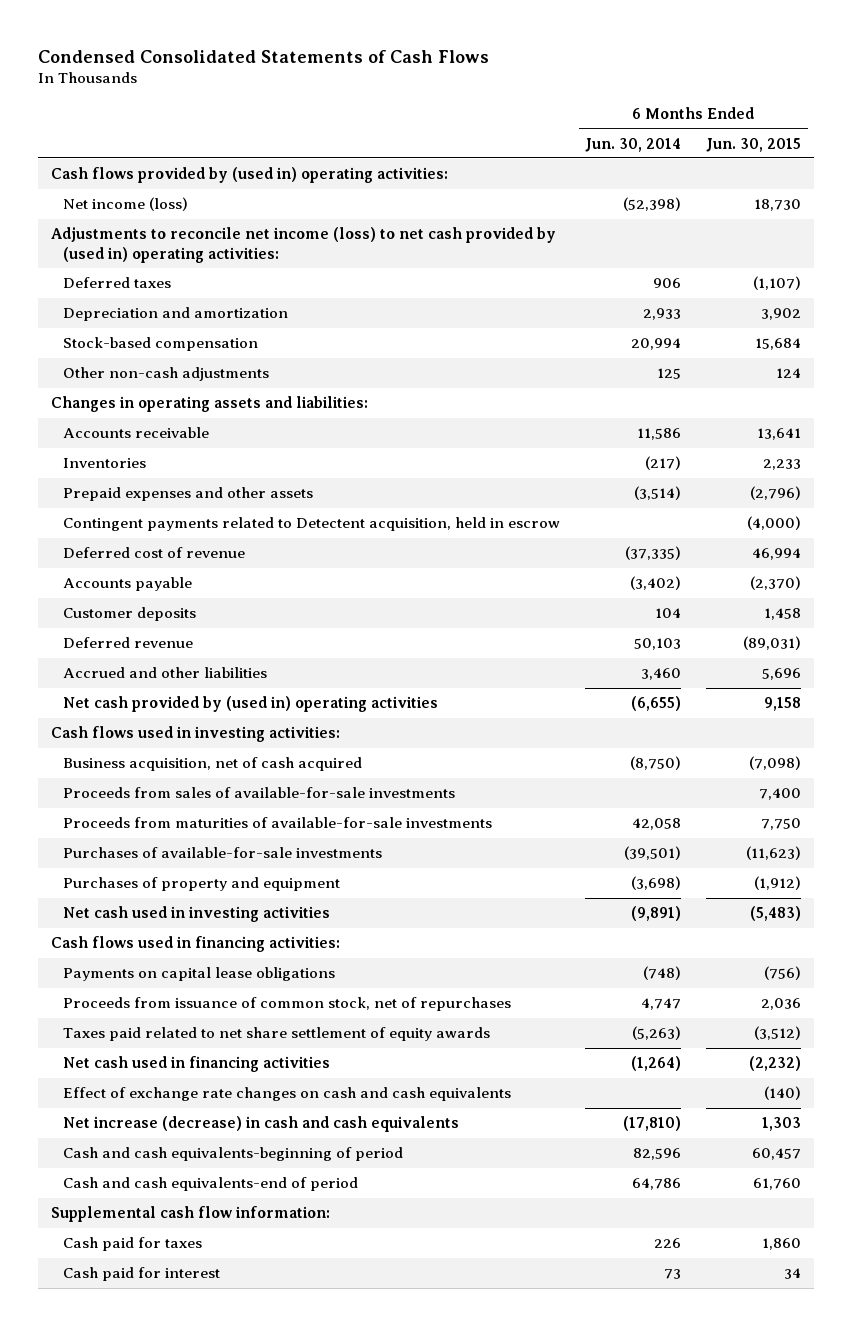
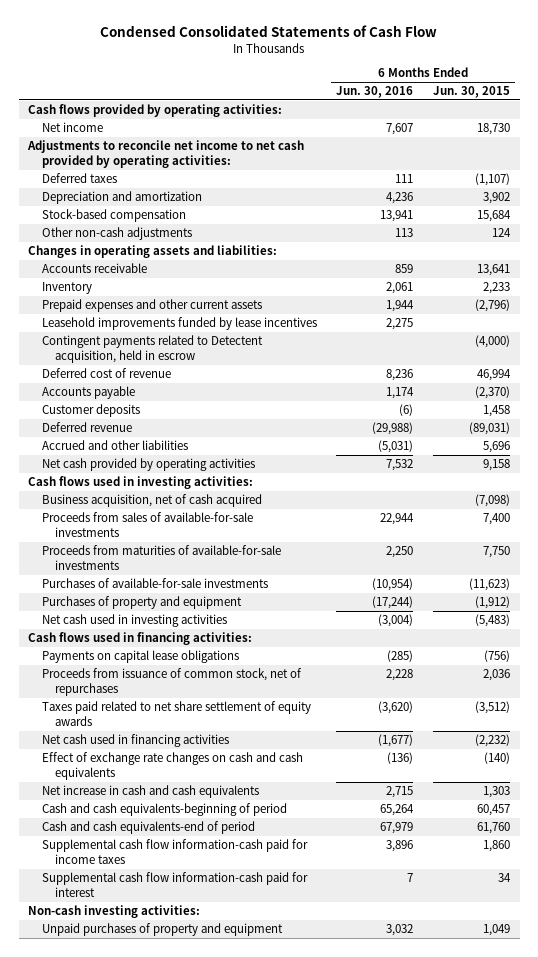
[38,49,490,63] Condensed Consolidated Statements of Cash Flows -> [100,24,438,37] Condensed Consolidated Statements of Cash Flow
[584,137,681,152] Jun. 30, 2014 -> none
none -> [336,86,414,99] Jun. 30, 2016
[51,167,449,184] Cash flows provided by (used in) operating activities: -> [28,104,283,118] Cash flows provided by operating activities:
[62,197,188,212] Net income (loss) -> [41,122,103,133] Net income
[51,227,557,263] Adjustments to reconcile net income (loss) to net cash provided by (used in) operating activities: -> [27,140,305,168] Adjustments to reconcile net income to net cash provided by operating activities:
[62,458,146,469] Inventories -> [41,282,92,295] Inventory
[62,487,313,502] Prepaid expenses and other assets -> [41,299,262,313] Prepaid expenses and other current assets
none -> [41,317,317,331] Leasehold improvements funded by lease incentives
[62,696,438,713] Net cash provided by (used in) operating activities -> [41,458,255,472] Net cash provided by operating activities
[62,1116,459,1133] Net increase (decrease) in cash and cash equivalents -> [41,785,259,799] Net increase in cash and cash equivalents
[51,1206,331,1223] Supplemental cash flow information: -> none
[62,1237,202,1252] Cash paid for taxes -> [41,839,308,864] Supplemental cash flow information-cash paid for income taxes
[62,1267,220,1282] Cash paid for interest -> [41,872,308,897] Supplemental cash flow information-cash paid for interest
none -> [28,905,201,919] Non-cash investing activities:
none -> [41,923,283,937] Unpaid purchases of property and equipment

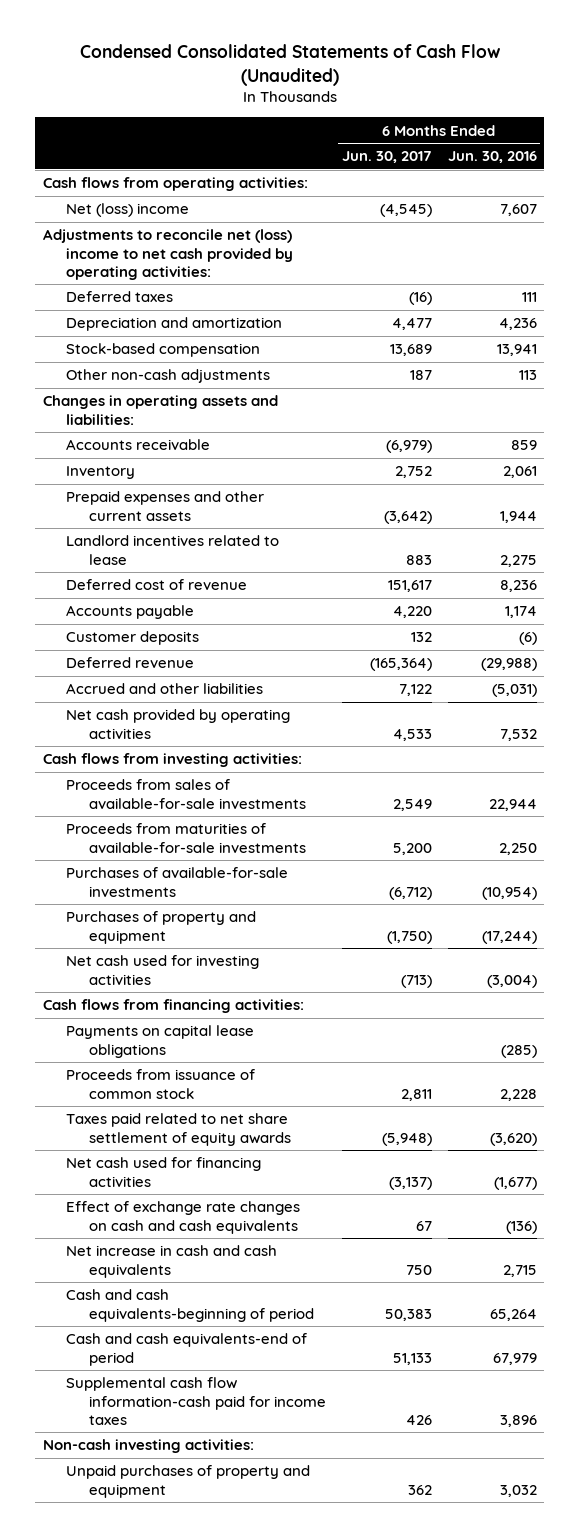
[100,24,438,37] Condensed Consolidated Statements of Cash Flow -> [79,44,500,86] Condensed Consolidated Statements of Cash Flow (Unaudited)
[432,86,510,99] Jun. 30, 2015 -> none
none -> [341,151,432,164] Jun. 30, 2017
[28,104,283,118] Cash flows provided by operating activities: -> [42,177,308,192] Cash flows from operating activities:
[41,122,103,133] Net income -> [65,203,189,218] Net (loss) income
[27,140,305,168] Adjustments to reconcile net income to net cash provided by operating activities: -> [42,229,293,280] Adjustments to reconcile net (loss) income to net cash provided by operating activities:
[41,335,263,363] Contingent payments related to Detectent acquisition, held in escrow -> none
[41,317,317,331] Leasehold improvements funded by lease incentives -> [65,535,279,565] Landlord incentives related to lease
[41,494,262,508] Business acquisition, net of cash acquired -> none
[28,476,254,490] Cash flows used in investing activities: -> [42,753,302,768] Cash flows from investing activities:
[41,614,227,628] Net cash used in investing activities -> [65,955,259,985] Net cash used for investing activities
[28,632,253,646] Cash flows used in financing activities: -> [42,999,304,1014] Cash flows from financing activities:
[41,668,302,696] Proceeds from issuance of common stock, net of repurchases -> [65,1069,255,1099] Proceeds from issuance of common stock
[41,734,229,748] Net cash used in financing activities -> [65,1157,261,1187] Net cash used for financing activities
[41,872,308,897] Supplemental cash flow information-cash paid for interest -> none

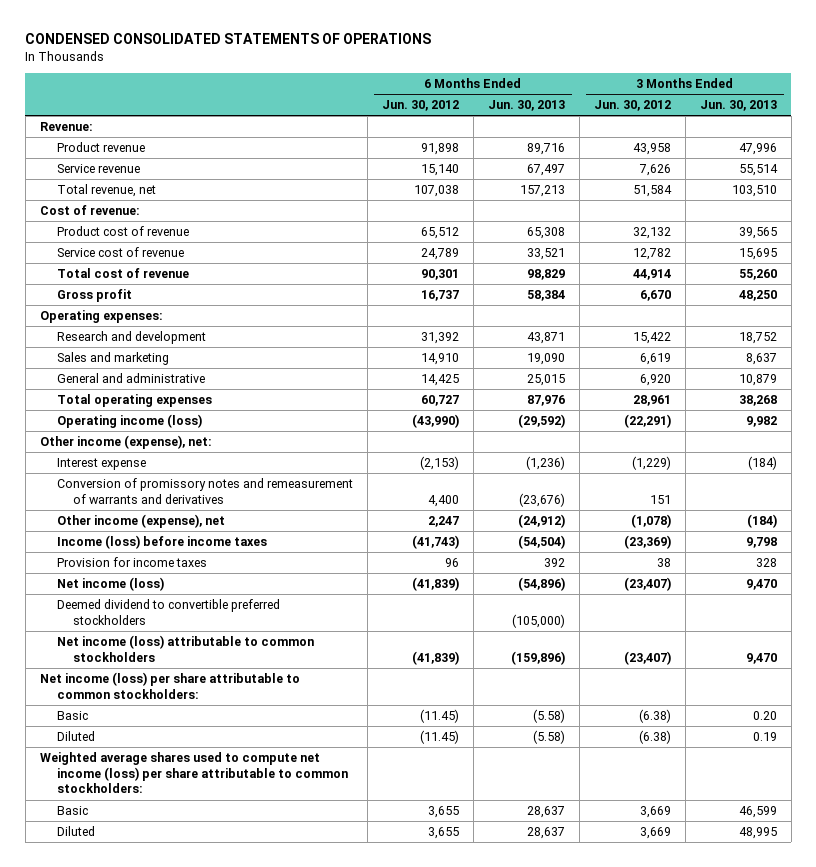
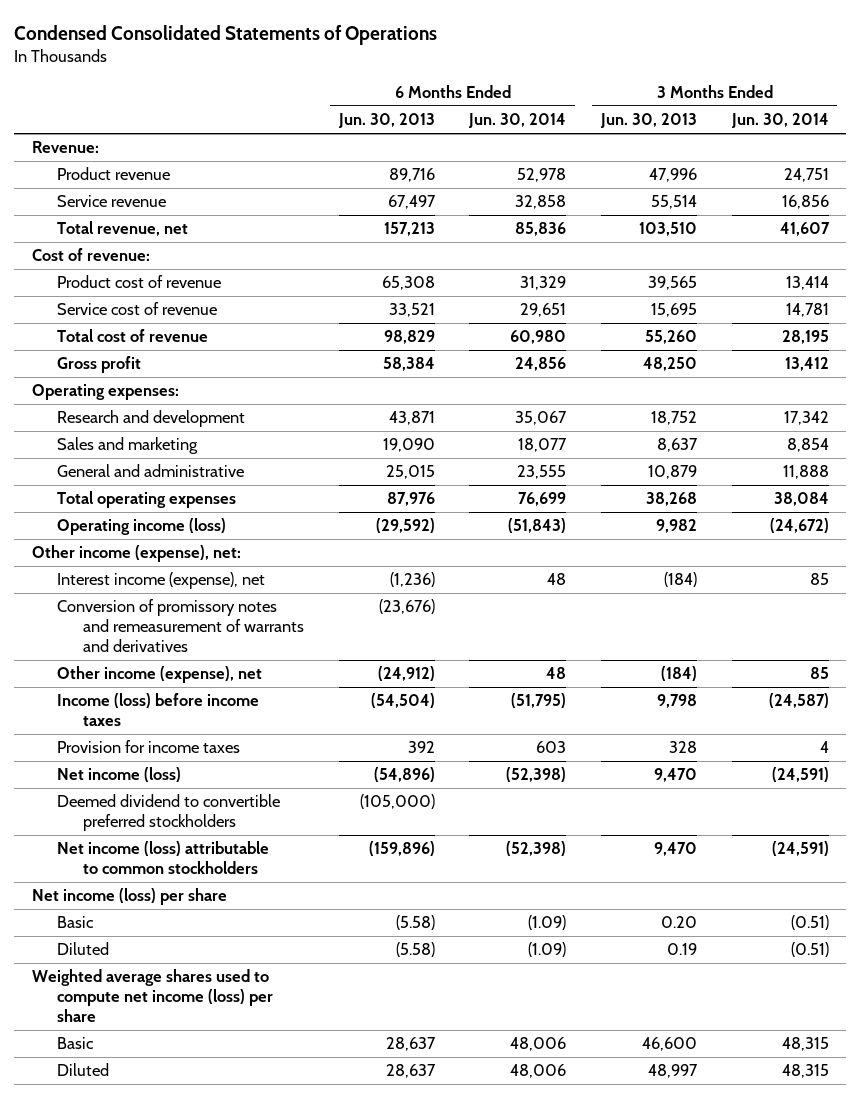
[25,33,432,45] CONDENSED CONSOLIDATED STATEMENTS OF OPERATIONS -> [14,24,438,45] Condensed Consolidated Statements of Operations
[381,99,459,111] Jun. 30, 2012 -> none
[593,99,671,111] Jun. 30, 2012 -> none
none -> [468,113,567,129] Jun. 30, 2014
none -> [730,113,829,129] Jun. 30, 2014
[56,457,146,470] Interest expense -> [57,572,266,590] Interest income (expense), net
[39,671,300,699] Net income (loss) per share attributable to common stockholders: -> [31,888,227,906] Net income (loss) per share
[39,751,348,794] Weighted average shares used to compute net income (loss) per share attributable to common stockholders: -> [31,969,274,1022] Weighted average shares used to compute net income (loss) per share
[738,805,777,818] 46,599 -> [641,1037,697,1052] 46,600
[738,826,777,839] 48,995 -> [647,1064,698,1079] 48,997

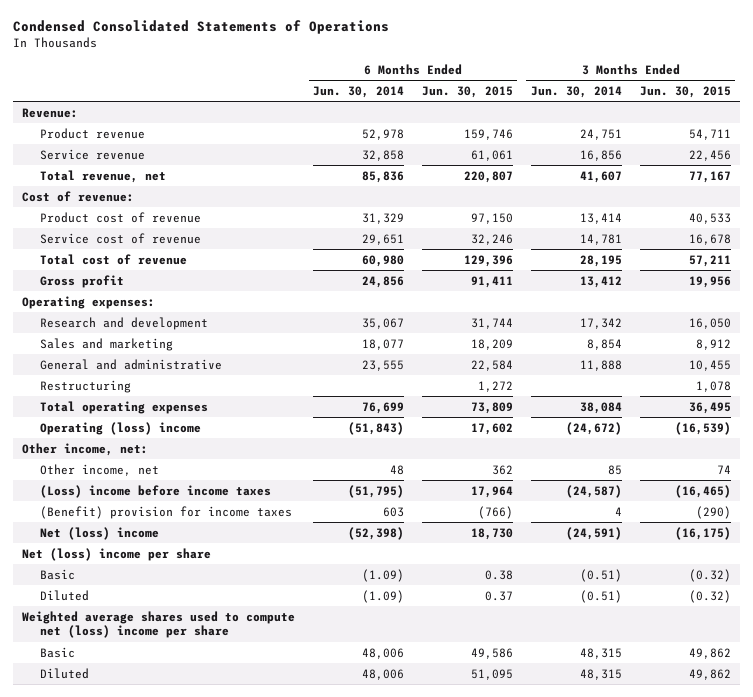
[337,113,435,129] Jun. 30, 2013 -> none
[599,113,697,129] Jun. 30, 2013 -> none
none -> [422,85,514,98] Jun. 30, 2015
none -> [639,85,731,98] Jun. 30, 2015
none -> [40,379,132,393] Restructuring
[57,572,266,590] Interest income (expense), net -> none
[57,599,305,652] Conversion of promissory notes and remeasurement of warrants and derivatives -> none
[57,794,281,832] Deemed dividend to convertible preferred stockholders -> none
[57,841,270,875] Net income (loss) attributable to common stockholders -> none
[57,518,227,536] Operating income (loss) -> [40,421,202,435] Operating (loss) income
[31,545,241,563] Other income (expense), net: -> [22,442,149,456] Other income, net:
[57,666,263,684] Other income (expense), net -> [40,463,160,476] Other income, net
[57,693,260,727] Income (loss) before income taxes -> [40,484,272,498] (Loss) income before income taxes
[57,740,241,754] Provision for income taxes -> [40,505,293,519] (Benefit) provision for income taxes
[57,767,182,783] Net income (loss) -> [40,526,160,540] Net (loss) income
[31,888,227,906] Net income (loss) per share -> [22,547,212,561] Net (loss) income per share
[31,969,274,1022] Weighted average shares used to compute net income (loss) per share -> [22,610,296,639] Weighted average shares used to compute net (loss) income per share

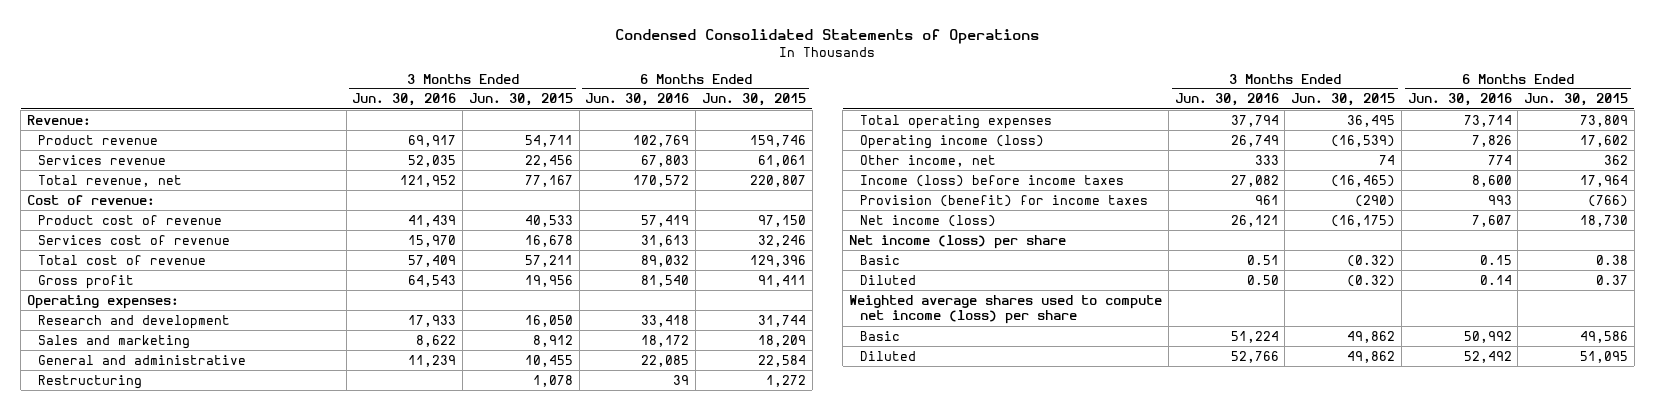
[313,85,405,98] Jun. 30, 2014 -> none
[530,85,622,98] Jun. 30, 2014 -> none
none -> [352,93,457,107] Jun. 30, 2016
none -> [585,93,690,107] Jun. 30, 2016
[40,148,146,160] Service revenue -> [37,154,166,165] Services revenue
[40,232,202,244] Service cost of revenue -> [37,234,230,245] Services cost of revenue
[22,442,149,456] Other income, net: -> none
[40,421,202,435] Operating (loss) income -> [859,134,1044,149] Operating income (loss)
[40,484,272,498] (Loss) income before income taxes -> [859,174,1124,187] Income (loss) before income taxes
[40,505,293,519] (Benefit) provision for income taxes -> [859,194,1148,207] Provision (benefit) for income taxes
[40,526,160,540] Net (loss) income -> [859,214,996,227] Net income (loss)
[22,547,212,561] Net (loss) income per share -> [849,234,1067,249] Net income (loss) per share
[22,610,296,639] Weighted average shares used to compute net (loss) income per share -> [849,294,1163,325] Weighted average shares used to compute net income (loss) per share

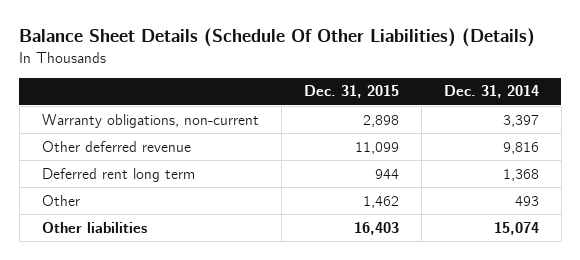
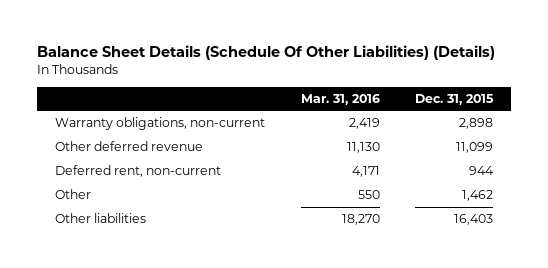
[443,85,539,99] Dec. 31, 2014 -> none
none -> [300,93,380,105] Mar. 31, 2016
[41,167,195,182] Deferred rent long term -> [54,165,221,178] Deferred rent, non-current

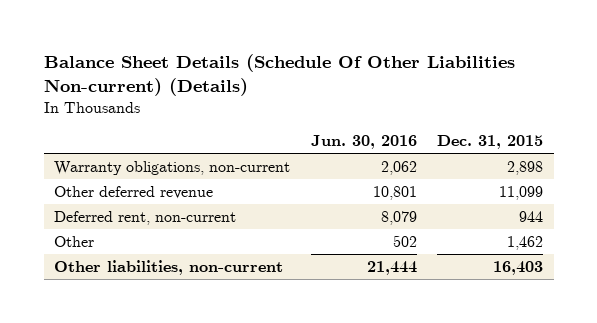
[37,44,496,60] Balance Sheet Details (Schedule Of Other Liabilities) (Details) -> [43,53,515,96] Balance Sheet Details (Schedule Of Other Liabilities Non-current) (Details)
[300,93,380,105] Mar. 31, 2016 -> none
none -> [310,135,417,150] Jun. 30, 2016
[54,213,146,224] Other liabilities -> [53,259,283,275] Other liabilities, non-current

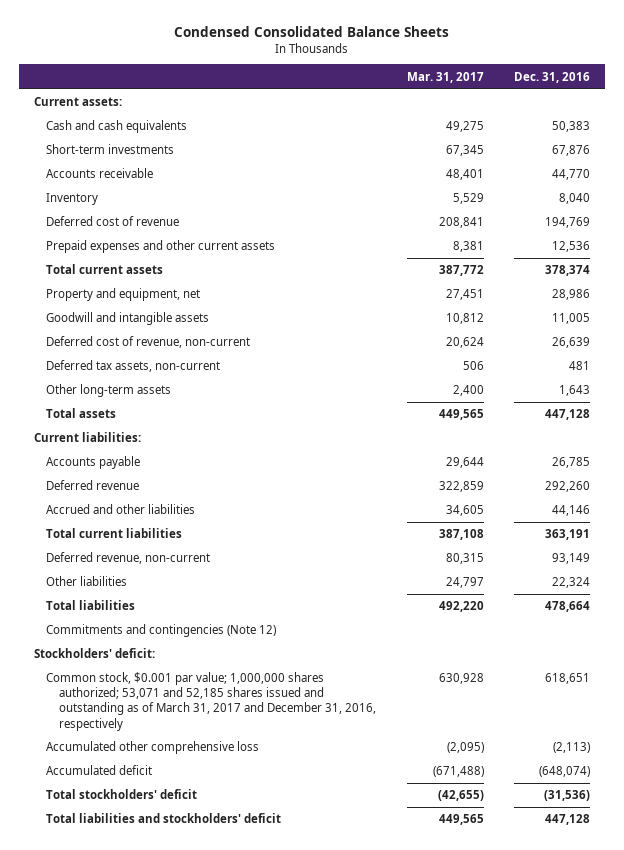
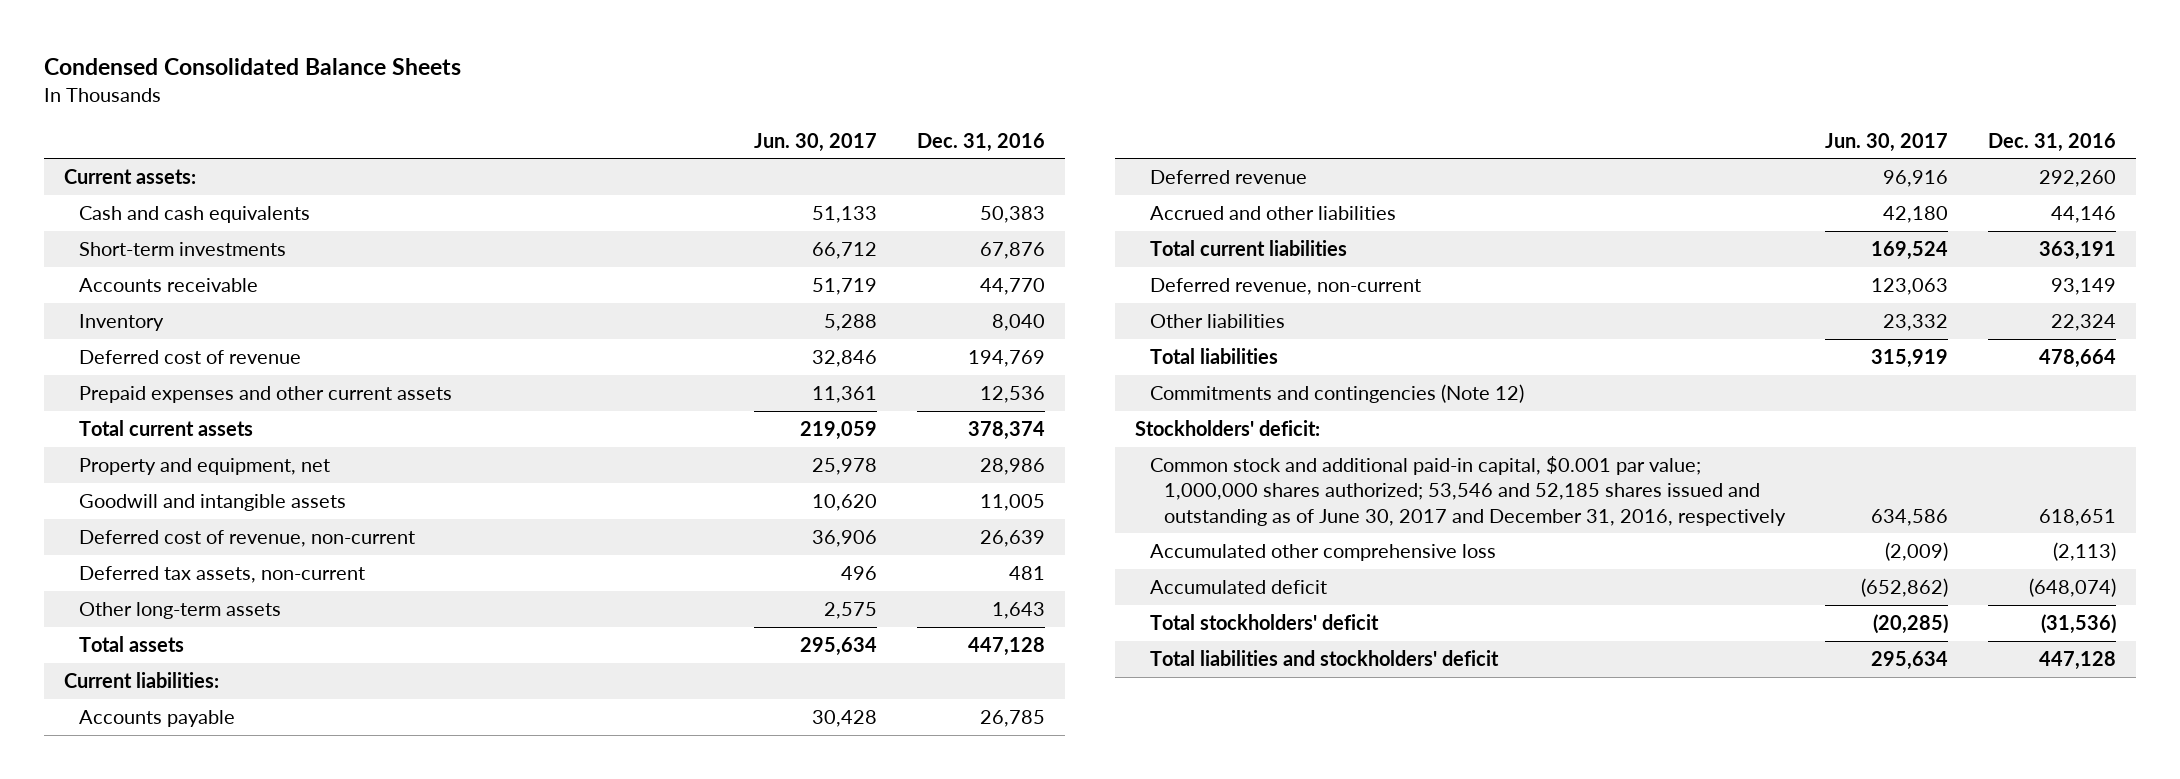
[406,71,484,83] Mar. 31, 2017 -> none
none -> [754,132,878,152] Jun. 30, 2017
[46,672,377,731] Common stock, $0.001 par value; 1,000,000 shares authorized; 53,071 and 52,185 shares issued and outstanding as of March 31, 2017 and December 31, 2016, respectively -> [1149,456,1787,526] Common stock and additional paid-in capital, $0.001 par value; 1,000,000 shares authorized; 53,546 and 52,185 shares issued and outstanding as of June 30, 2017 and December 31, 2016, respectively

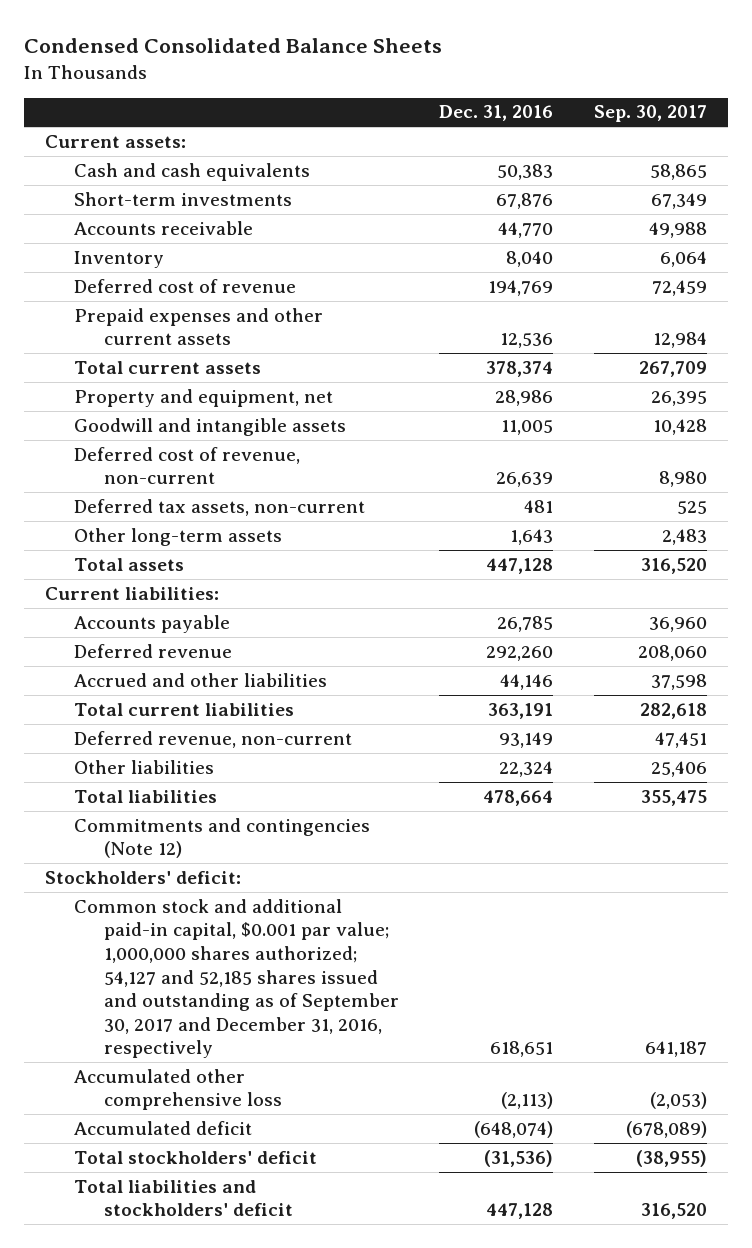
[754,132,878,152] Jun. 30, 2017 -> none
none -> [594,105,708,123] Sep. 30, 2017
[1149,456,1787,526] Common stock and additional paid-in capital, $0.001 par value; 1,000,000 shares authorized; 53,546 and 52,185 shares issued and outstanding as of June 30, 2017 and December 31, 2016, respectively -> [74,898,399,1059] Common stock and additional paid-in capital, $0.001 par value; 1,000,000 shares authorized; 54,127 and 52,185 shares issued and outstanding as of September 30, 2017 and December 31, 2016, respectively

